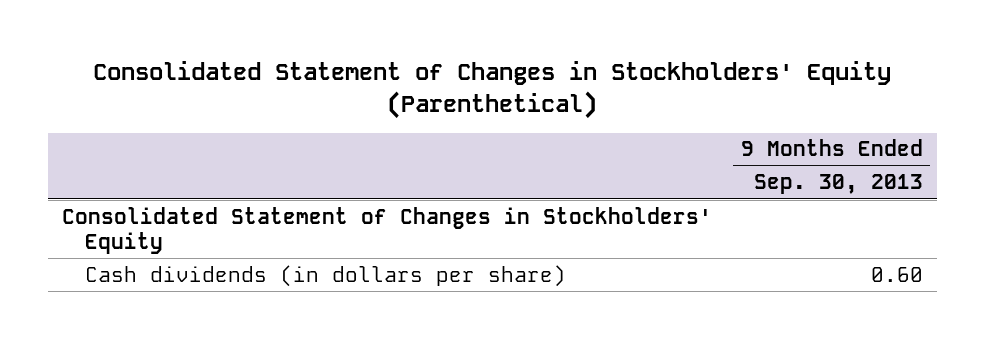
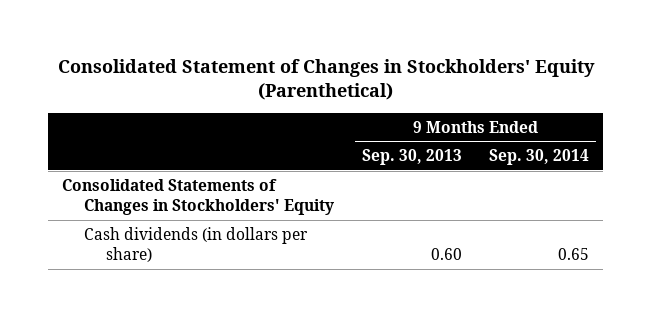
none -> [489,149,590,166] Sep. 30, 2014
[62,206,713,255] Consolidated Statement of Changes in Stockholders' Equity -> [62,178,335,216] Consolidated Statements of Changes in Stockholders' Equity

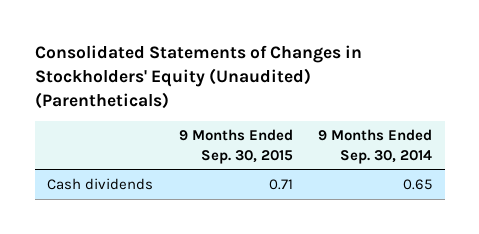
[57,58,595,101] Consolidated Statement of Changes in Stockholders' Equity (Parenthetical) -> [34,45,362,109] Consolidated Statements of Changes in Stockholders' Equity (Unaudited) (Parentheticals)
[361,149,462,166] Sep. 30, 2013 -> none
none -> [178,129,293,164] 9 Months Ended Sep. 30, 2015
[62,178,335,216] Consolidated Statements of Changes in Stockholders' Equity -> none
[84,226,309,263] Cash dividends (in dollars per share) -> [47,178,154,191] Cash dividends

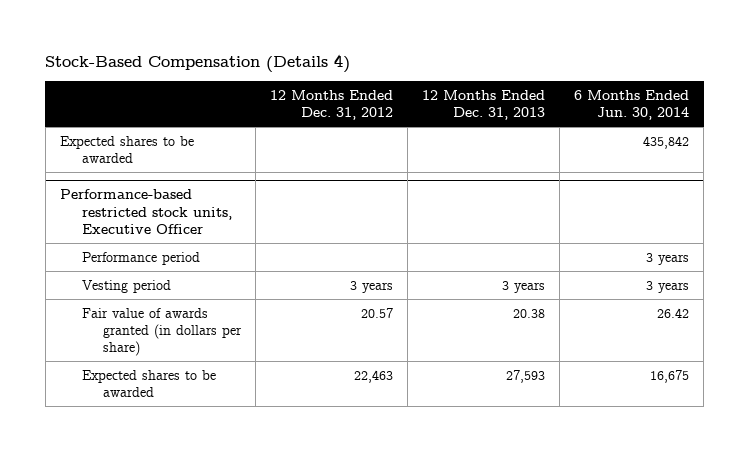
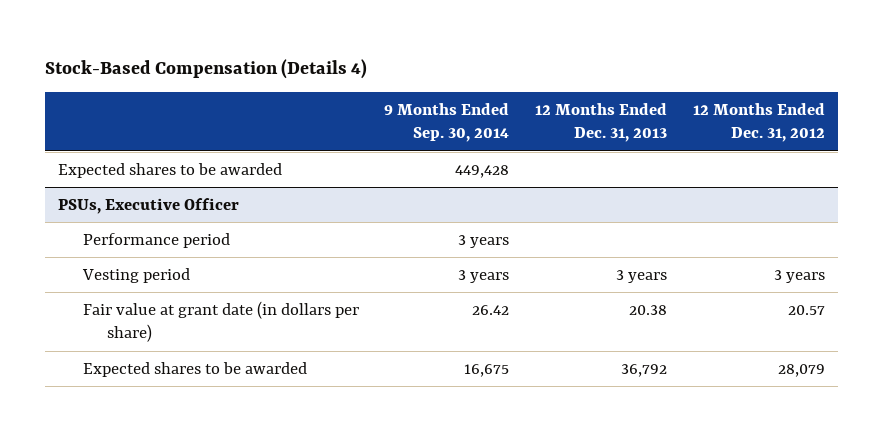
[574,89,690,120] 6 Months Ended Jun. 30, 2014 -> none
none -> [384,102,510,143] 9 Months Ended Sep. 30, 2014
[59,189,232,234] Performance-based restricted stock units, Executive Officer -> none
none -> [58,197,240,214] PSUs, Executive Officer
[81,307,243,357] Fair value of awards granted (in dollars per share) -> [82,300,359,343] Fair value at grant date (in dollars per share)
[354,369,394,383] 22,463 -> [777,363,825,377] 28,079
[506,369,546,383] 27,593 -> [621,363,668,377] 36,792

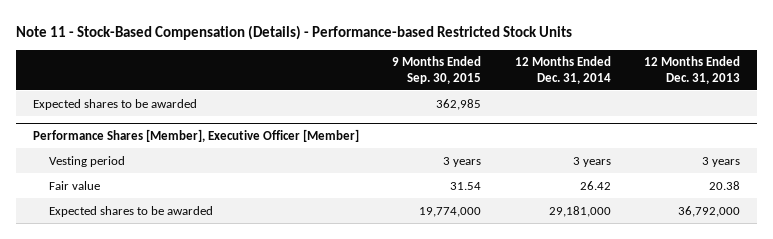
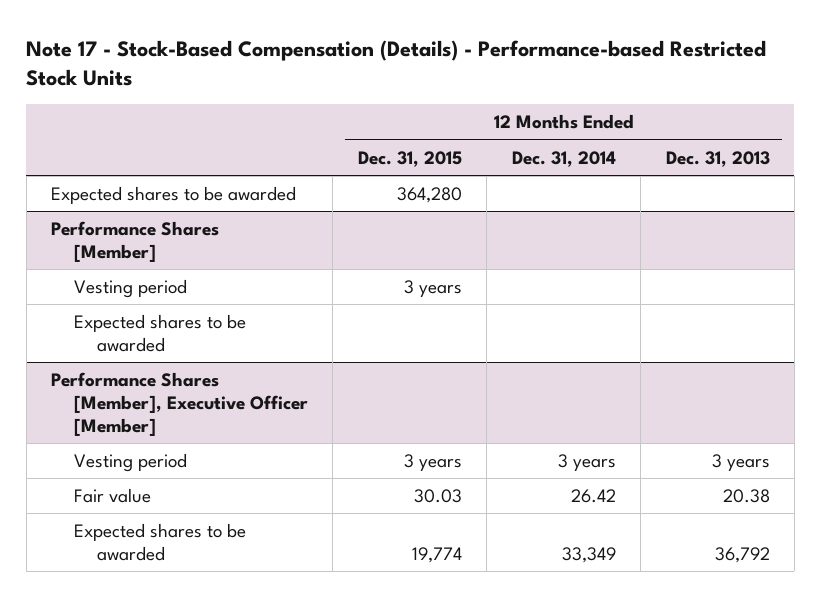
[16,24,573,40] Note 11 - Stock-Based Compensation (Details) - Performance-based Restricted Stock Units -> [26,39,767,87] Note 17 - Stock-Based Compensation (Details) - Performance-based Restricted Stock Units
[392,56,482,84] 9 Months Ended Sep. 30, 2015 -> none
none -> [357,150,462,167] Dec. 31, 2015
none -> [50,221,219,262] Performance Shares [Member]
none -> [73,279,187,299] Vesting period
none -> [73,314,246,352] Expected shares to be awarded
[548,205,611,217] 29,181,000 -> [561,546,616,563] 33,349
[678,205,741,217] 36,792,000 -> [714,546,770,563] 36,792

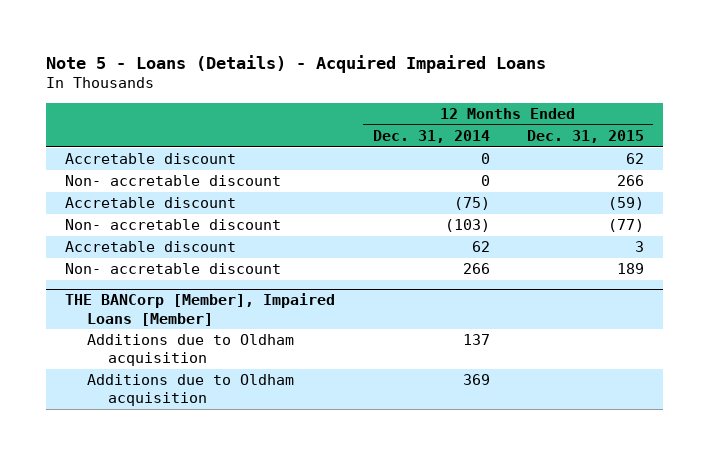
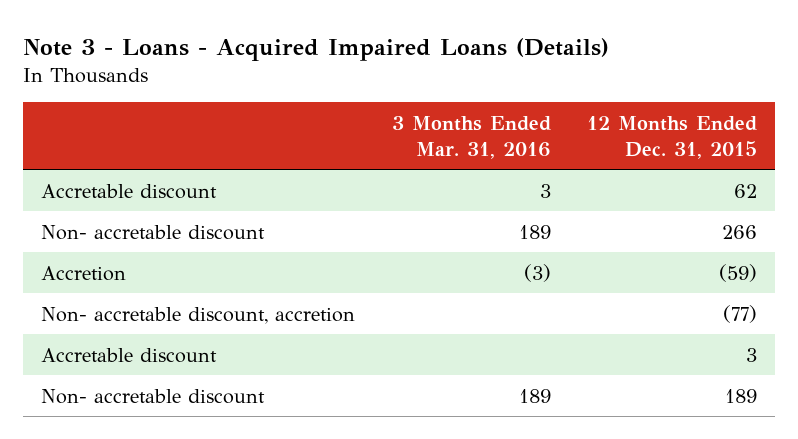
[46,54,547,73] Note 5 - Loans (Details) - Acquired Impaired Loans -> [23,37,610,61] Note 3 - Loans - Acquired Impaired Loans (Details)
[372,129,490,143] Dec. 31, 2014 -> none
none -> [391,115,551,159] 3 Months Ended Mar. 31, 2016
[65,197,237,209] Accretable discount -> [41,265,127,281] Accretion
[65,219,282,231] Non- accretable discount -> [41,306,356,324] Non- accretable discount, accretion
[65,293,336,326] THE BANCorp [Member], Impaired Loans [Member] -> none
[86,334,294,367] Additions due to Oldham acquisition -> none
[86,374,294,407] Additions due to Oldham acquisition -> none

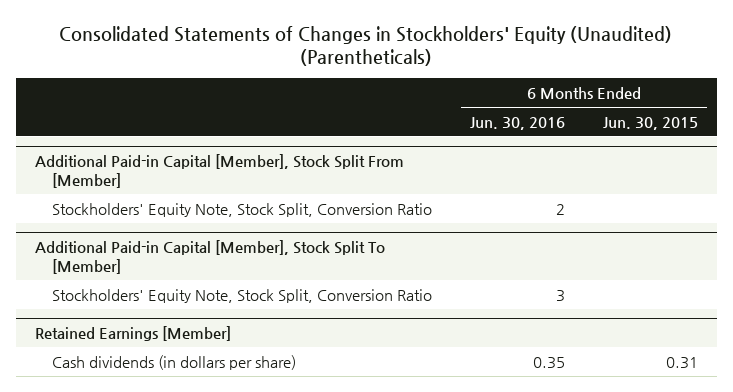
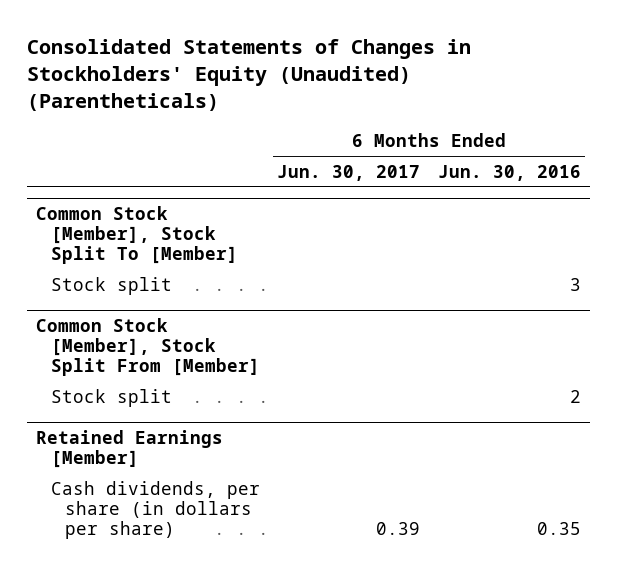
[602,116,698,130] Jun. 30, 2015 -> none
none -> [277,164,421,181] Jun. 30, 2017
[34,154,404,189] Additional Paid-in Capital [Member], Stock Split From [Member] -> none
[34,240,385,275] Additional Paid-in Capital [Member], Stock Split To [Member] -> none
none -> [36,205,238,264] Common Stock [Member], Stock Split To [Member]
[52,202,433,217] Stockholders' Equity Note, Stock Split, Conversion Ratio -> [50,276,172,295] Stock split
[556,203,566,215] 2 -> [569,277,581,291] 3
none -> [36,317,260,376] Common Stock [Member], Stock Split From [Member]
[52,288,433,303] Stockholders' Equity Note, Stock Split, Conversion Ratio -> [50,388,172,407] Stock split
[556,289,566,302] 3 -> [569,389,581,403] 2
[52,354,297,370] Cash dividends (in dollars per share) -> [50,480,260,539] Cash dividends, per share (in dollars per share)

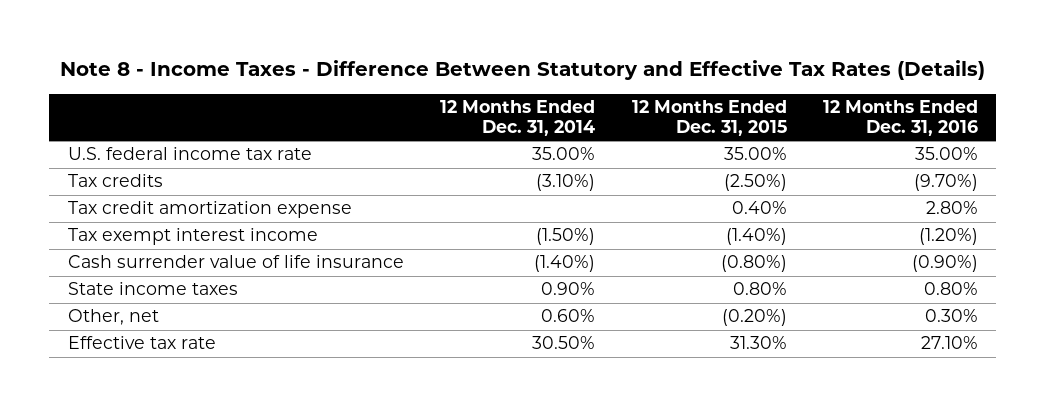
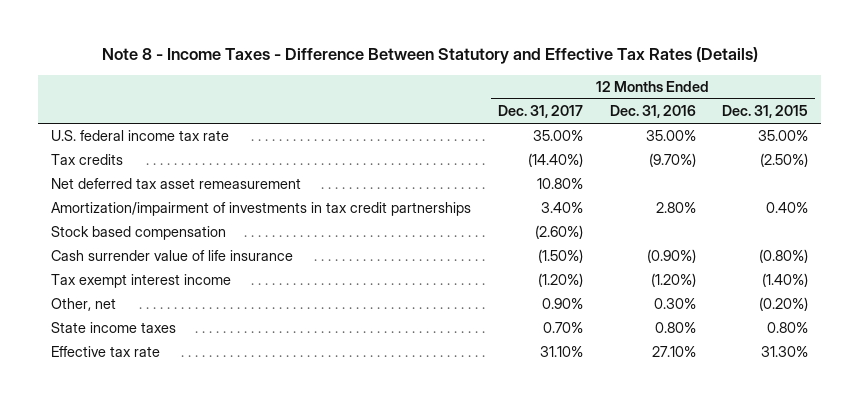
[440,100,596,137] 12 Months Ended Dec. 31, 2014 -> none
none -> [497,105,583,119] Dec. 31, 2017
none -> [51,178,302,190] Net deferred tax asset remeasurement
[67,201,352,219] Tax credit amortization expense -> [51,202,472,217] Amortization/impairment of investments in tax credit partnerships
none -> [51,226,227,241] Stock based compensation
[67,228,318,246] Tax exempt interest income -> [51,274,232,289] Tax exempt interest income
[67,282,238,296] State income taxes -> [51,322,177,334] State income taxes

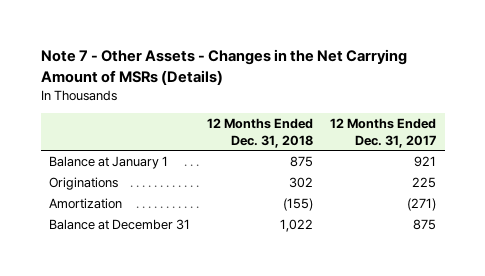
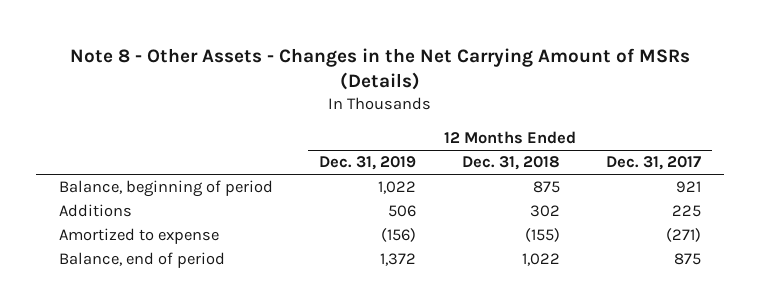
[40,49,407,85] Note 7 - Other Assets - Changes in the Net Carrying Amount of MSRs (Details) -> [69,47,690,91] Note 8 - Other Assets - Changes in the Net Carrying Amount of MSRs (Details)
none -> [319,156,417,171] Dec. 31, 2019
[49,156,169,170] Balance at January 1 -> [59,180,274,198] Balance, beginning of period
[49,177,119,191] Originations -> [59,204,133,218] Additions
[49,198,123,210] Amortization -> [59,228,220,245] Amortized to expense
[49,219,191,231] Balance at December 31 -> [59,252,226,269] Balance, end of period

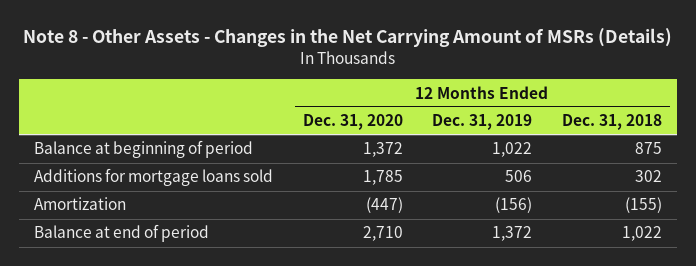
[605,156,701,171] Dec. 31, 2017 -> none
none -> [302,114,403,131] Dec. 31, 2020
[59,180,274,198] Balance, beginning of period -> [33,140,253,159] Balance at beginning of period
[59,204,133,218] Additions -> [33,168,273,187] Additions for mortgage loans sold
[59,228,220,245] Amortized to expense -> [33,197,126,211] Amortization
[59,252,226,269] Balance, end of period -> [33,224,209,243] Balance at end of period

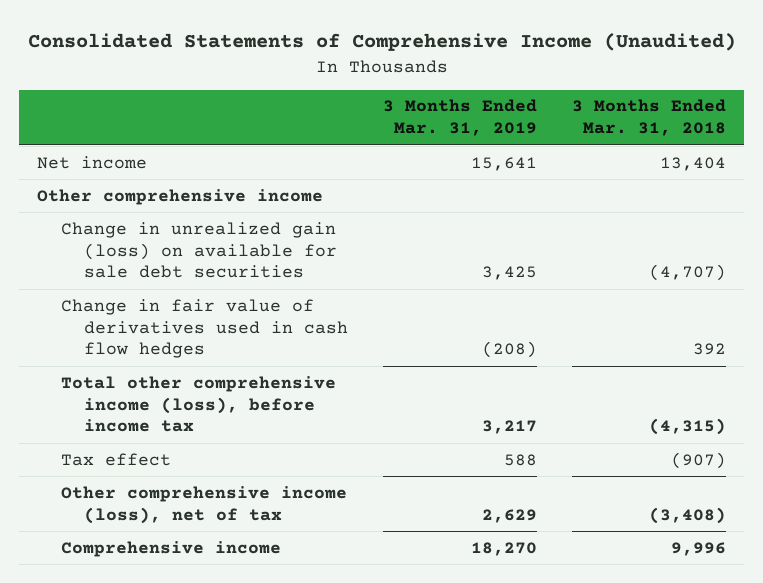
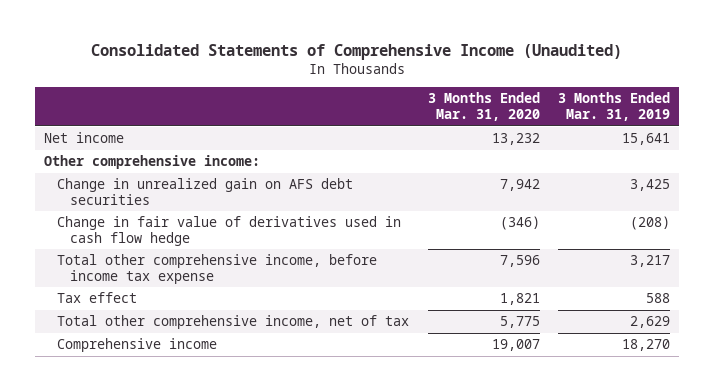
[572,99,727,137] 3 Months Ended Mar. 31, 2018 -> none
none -> [427,92,540,121] 3 Months Ended Mar. 31, 2020
[36,188,323,205] Other comprehensive income -> [44,155,261,170] Other comprehensive income:
[60,221,338,279] Change in unrealized gain (loss) on available for sale debt securities -> [57,178,354,205] Change in unrealized gain on AFS debt securities
[60,298,349,359] Change in fair value of derivatives used in cash flow hedges -> [57,216,402,246] Change in fair value of derivatives used in cash flow hedge
[60,375,336,433] Total other comprehensive income (loss), before income tax -> [57,254,378,284] Total other comprehensive income, before income tax expense
[60,485,347,524] Other comprehensive income (loss), net of tax -> [57,315,410,330] Total other comprehensive income, net of tax

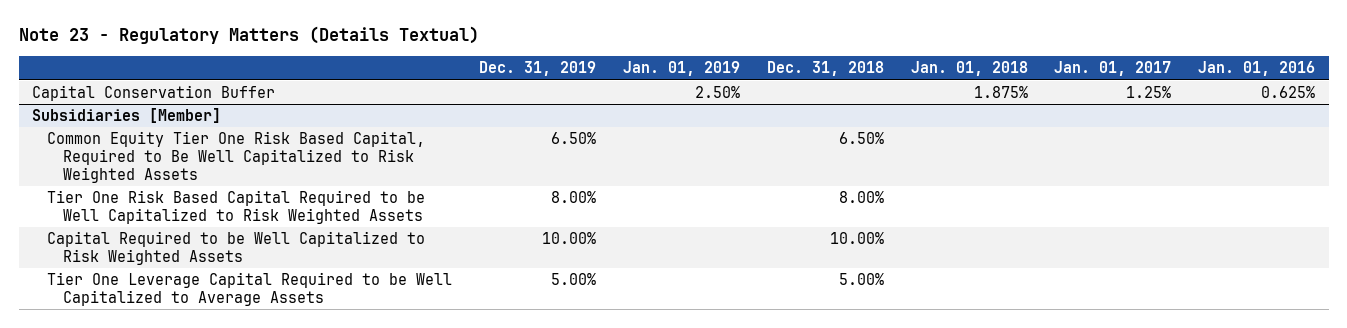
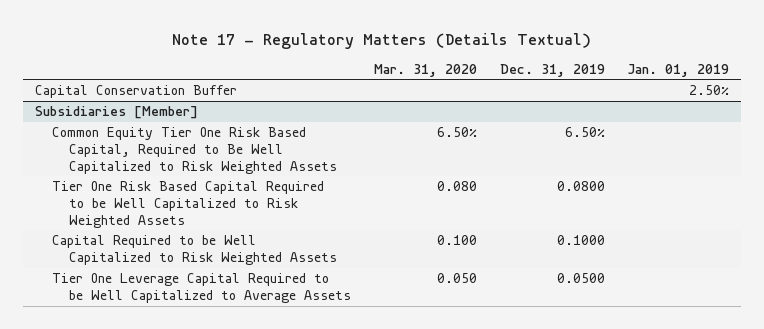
[18,26,479,45] Note 23 - Regulatory Matters (Details Textual) -> [172,32,592,49] Note 17 - Regulatory Matters (Details Textual)
[766,61,884,77] Dec. 31, 2018 -> none
[910,61,1028,77] Jan. 01, 2018 -> none
[1054,61,1172,77] Jan. 01, 2017 -> none
[1198,61,1316,77] Jan. 01, 2016 -> none
none -> [373,63,477,77] Mar. 31, 2020
[551,191,597,204] 8.00% -> [556,181,605,192] 0.0800
[542,232,597,245] 10.00% -> [556,235,605,246] 0.1000
[551,273,597,286] 5.00% -> [556,273,605,284] 0.0500

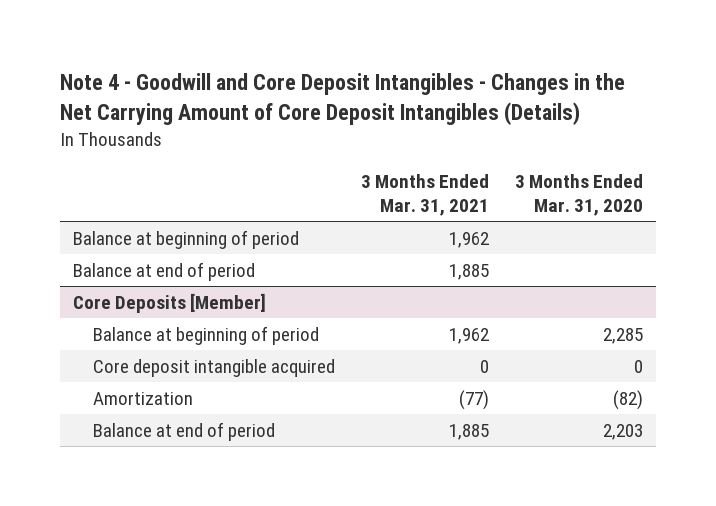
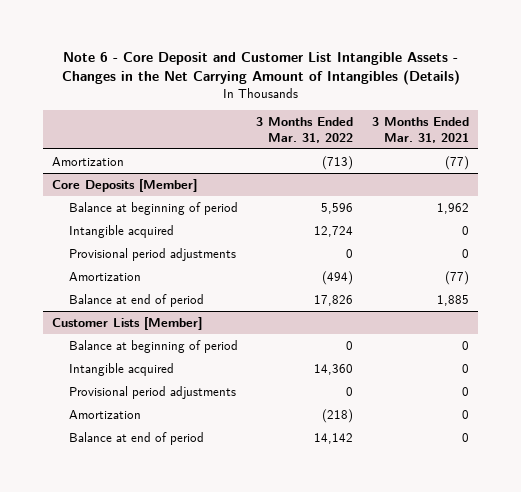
[60,73,626,125] Note 4 - Goodwill and Core Deposit Intangibles - Changes in the Net Carrying Amount of Core Deposit Intangibles (Details) -> [61,52,460,86] Note 6 - Core Deposit and Customer List Intangible Assets - Changes in the Net Carrying Amount of Intangibles (Details)
[514,173,643,216] 3 Months Ended Mar. 31, 2020 -> none
none -> [256,117,354,143] 3 Months Ended Mar. 31, 2022
[73,229,300,249] Balance at beginning of period -> none
[73,261,256,281] Balance at end of period -> none
none -> [52,156,125,166] Amortization
[93,358,336,377] Core deposit intangible acquired -> [68,224,174,238] Intangible acquired
none -> [68,247,236,261] Provisional period adjustments
none -> [52,316,203,330] Customer Lists [Member]
none -> [68,339,238,353] Balance at beginning of period
none -> [68,362,174,376] Intangible acquired
none -> [68,385,236,399] Provisional period adjustments
none -> [68,409,141,419] Amortization
none -> [68,431,204,445] Balance at end of period

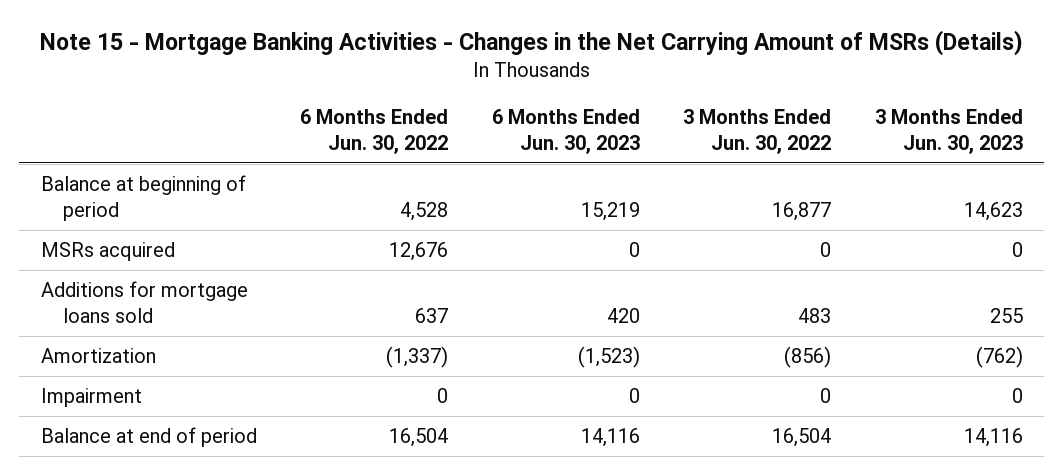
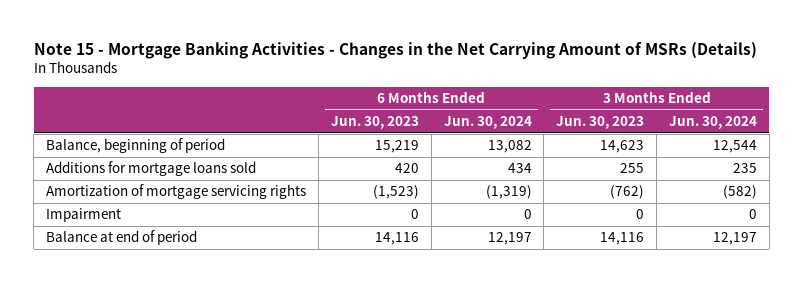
[300,108,449,154] 6 Months Ended Jun. 30, 2022 -> none
[683,108,832,154] 3 Months Ended Jun. 30, 2022 -> none
none -> [443,116,532,130] Jun. 30, 2024
none -> [669,116,758,130] Jun. 30, 2024
[40,242,175,262] MSRs acquired -> none
[40,175,246,222] Balance at beginning of period -> [45,138,225,154] Balance, beginning of period
[40,348,156,364] Amortization -> [45,184,306,200] Amortization of mortgage servicing rights

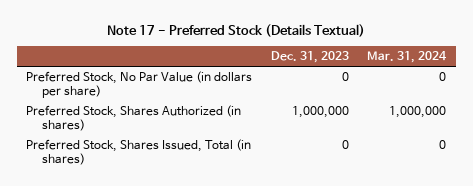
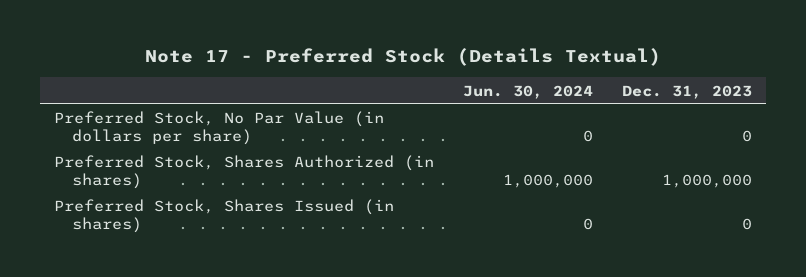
[367,51,448,64] Mar. 31, 2024 -> none
none -> [462,84,593,99] Jun. 30, 2024
[26,138,252,166] Preferred Stock, Shares Issued, Total (in shares) -> [53,199,394,233] Preferred Stock, Shares Issued (in shares)

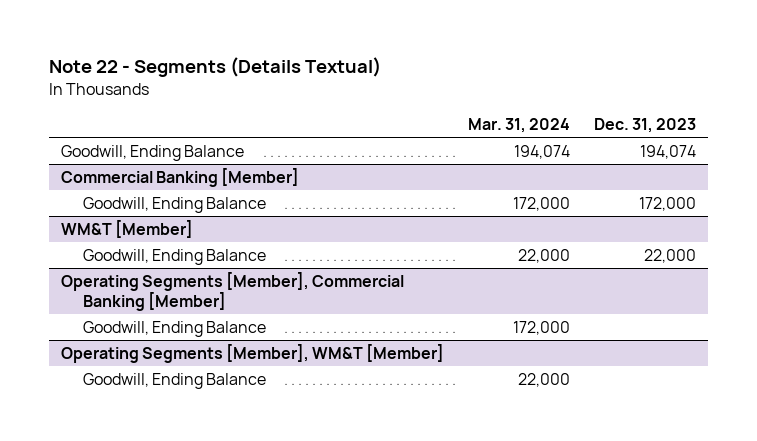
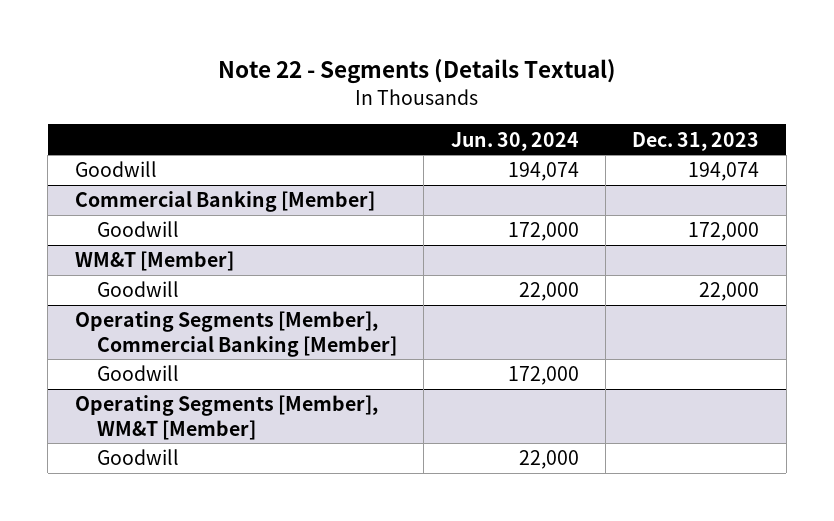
[467,117,570,133] Mar. 31, 2024 -> none
none -> [450,131,579,151] Jun. 30, 2024
[60,144,244,161] Goodwill, Ending Balance -> [74,161,157,178] Goodwill
[83,196,267,213] Goodwill, Ending Balance -> [96,221,179,238] Goodwill
[83,248,267,265] Goodwill, Ending Balance -> [96,281,179,298] Goodwill
[83,320,267,337] Goodwill, Ending Balance -> [96,365,179,382] Goodwill
[83,372,267,389] Goodwill, Ending Balance -> [96,449,179,466] Goodwill

